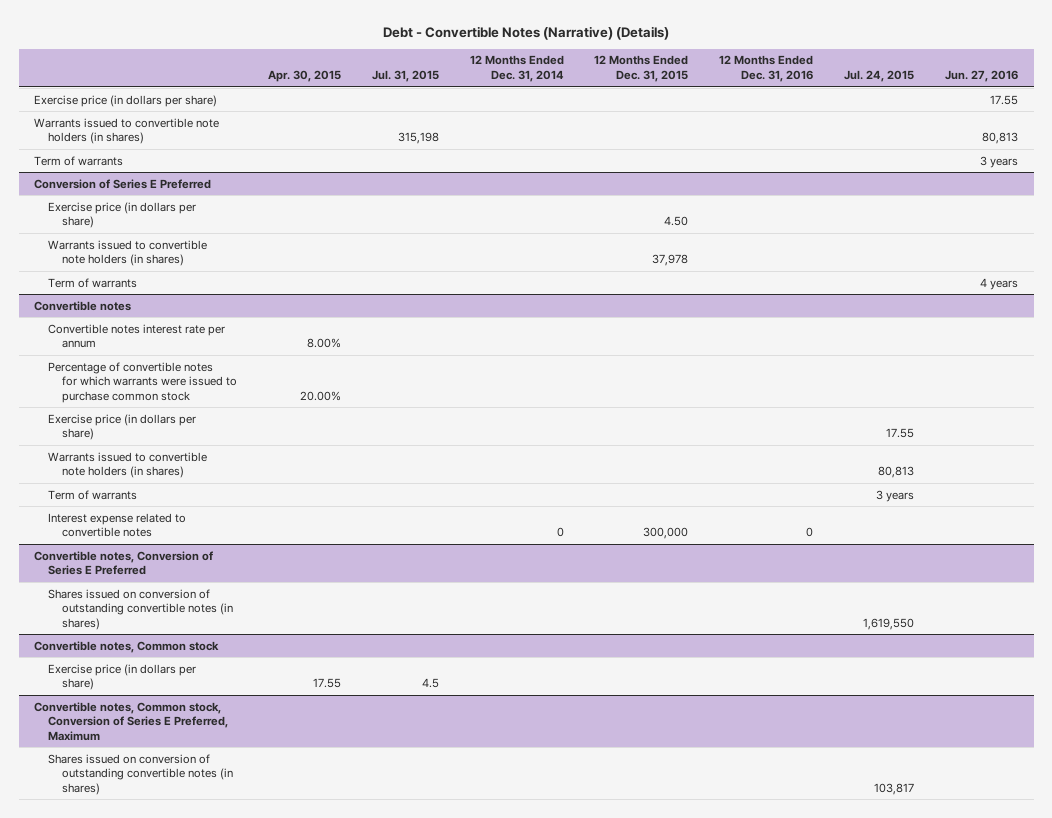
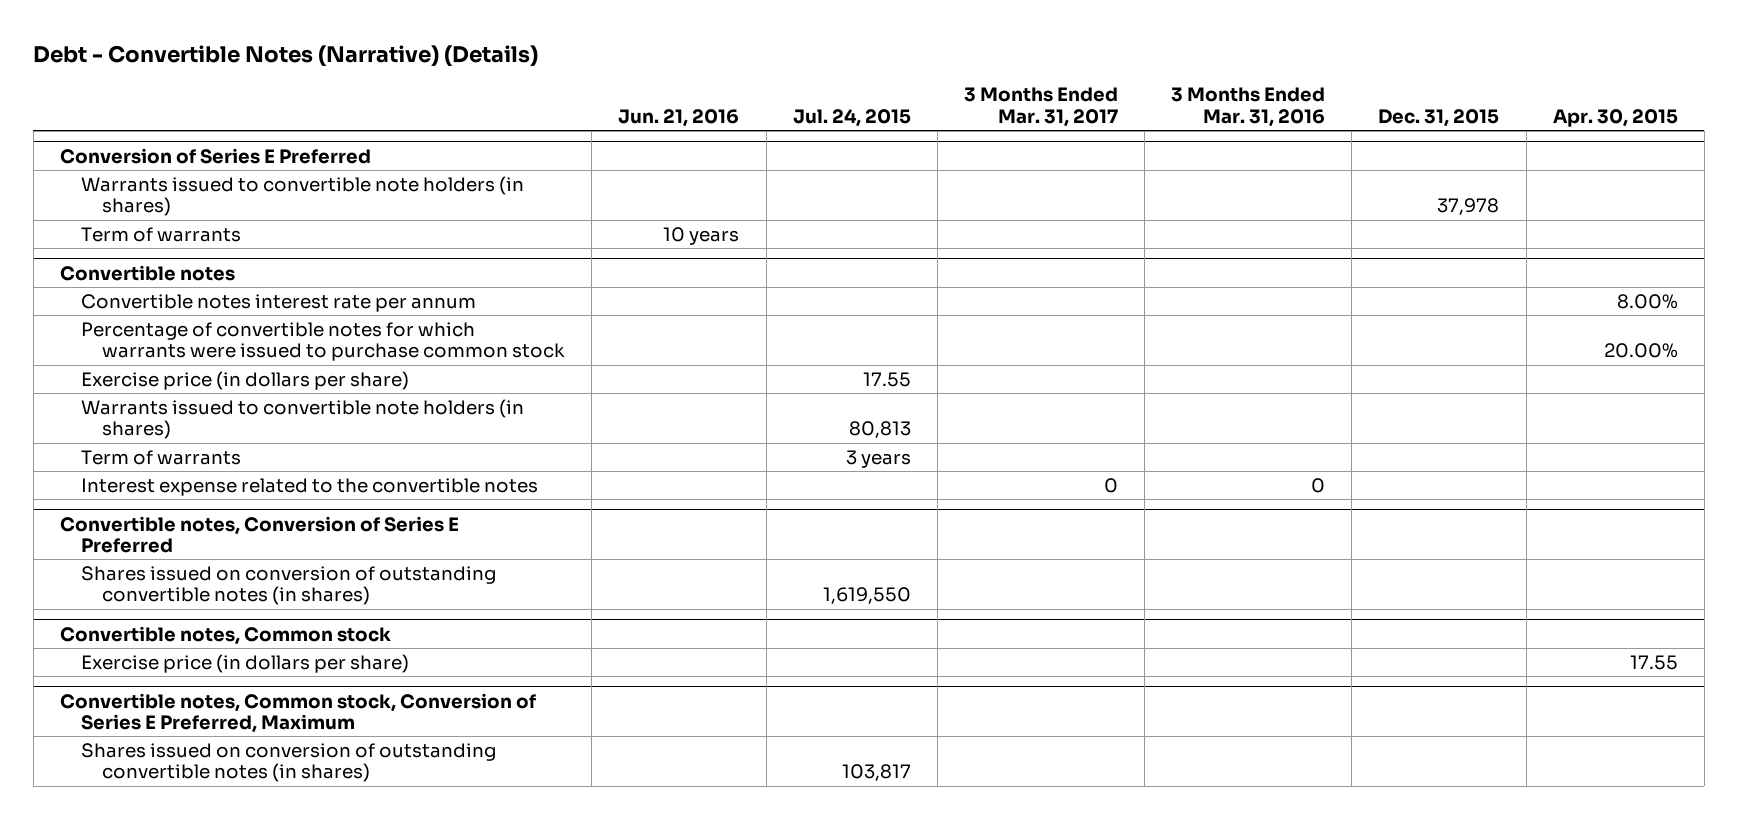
[371,70,439,83] Jul. 31, 2015 -> none
[469,55,564,83] 12 Months Ended Dec. 31, 2014 -> none
[594,55,689,83] 12 Months Ended Dec. 31, 2015 -> none
[719,55,814,83] 12 Months Ended Dec. 31, 2016 -> none
[945,70,1019,83] Jun. 27, 2016 -> none
none -> [618,108,740,127] Jun. 21, 2016
none -> [963,87,1118,127] 3 Months Ended Mar. 31, 2017
none -> [1171,87,1326,127] 3 Months Ended Mar. 31, 2016
none -> [1378,108,1500,127] Dec. 31, 2015
[34,94,218,107] Exercise price (in dollars per share) -> none
[34,117,220,145] Warrants issued to convertible note holders (in shares) -> none
[34,155,124,166] Term of warrants -> none
[48,201,197,229] Exercise price (in dollars per share) -> none
[48,512,187,538] Interest expense related to convertible notes -> [81,477,539,496] Interest expense related to the convertible notes

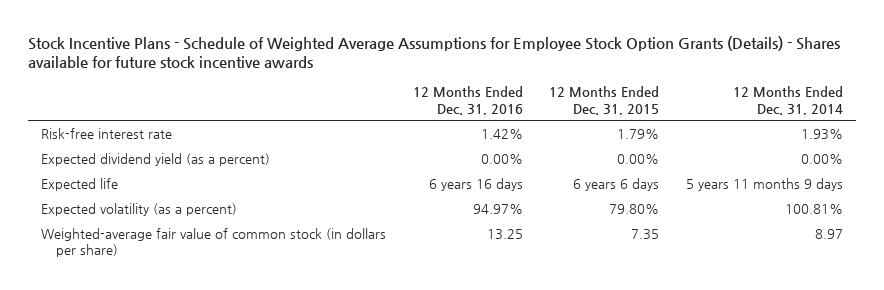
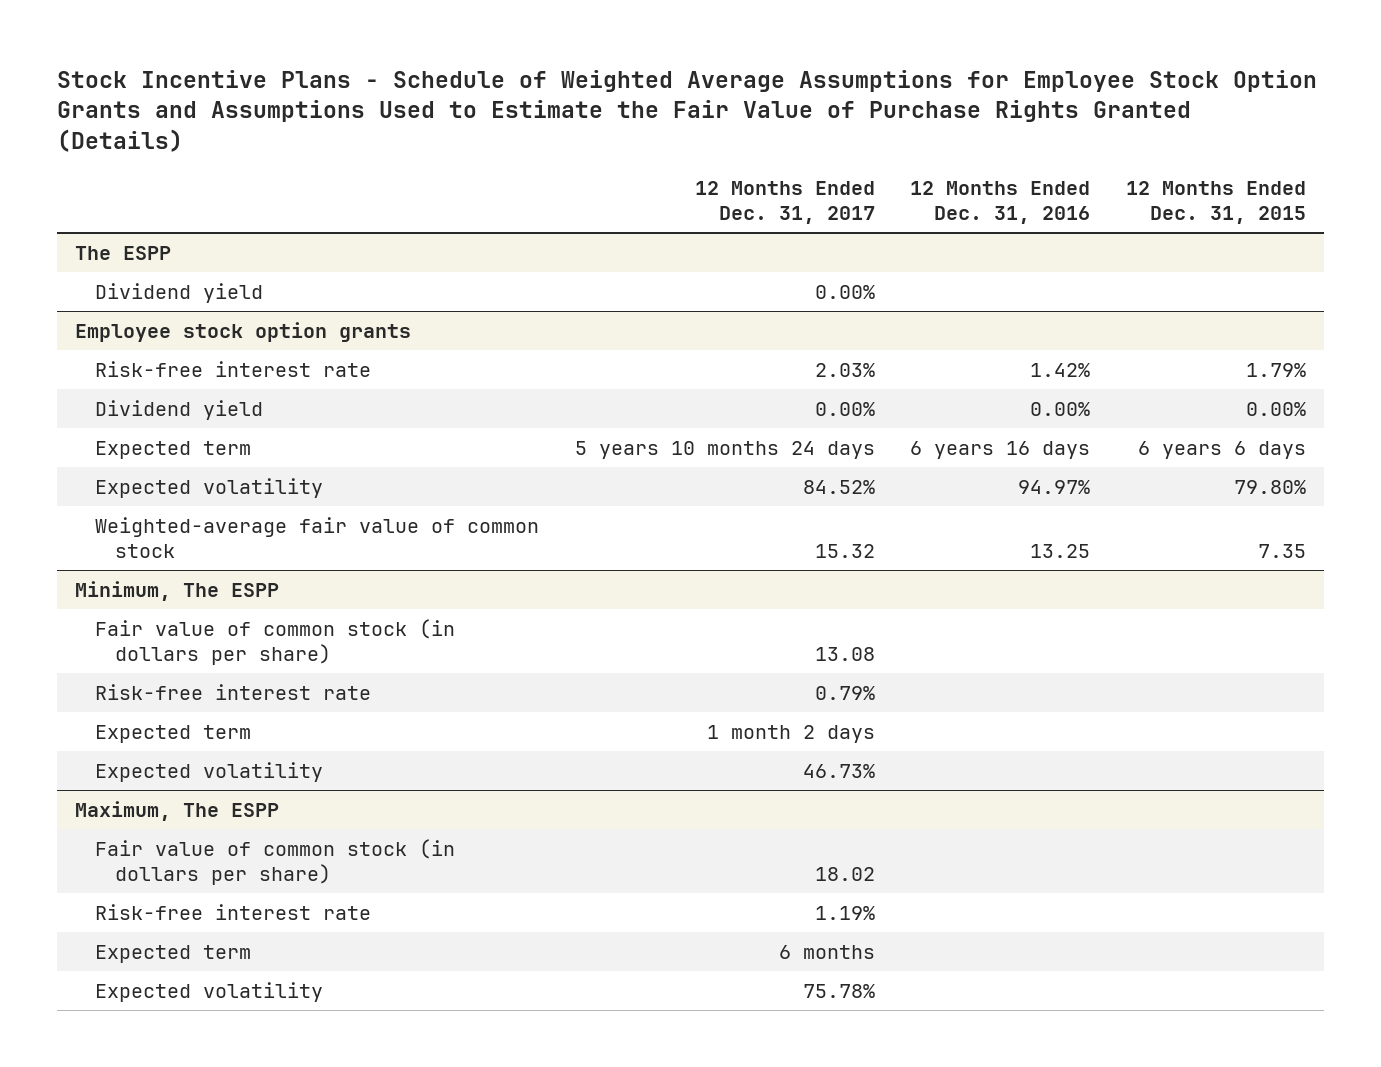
[28,35,841,69] Stock Incentive Plans - Schedule of Weighted Average Assumptions for Employee Stock Option Grants (Details) - Shares available for future stock incentive awards -> [57,69,1318,152] Stock Incentive Plans - Schedule of Weighted Average Assumptions for Employee Stock Option Grants and Assumptions Used to Estimate the Fair Value of Purchase Rights Granted (Details)
[732,86,843,115] 12 Months Ended Dec. 31, 2014 -> none
none -> [694,180,875,225] 12 Months Ended Dec. 31, 2017
none -> [74,245,171,260] The ESPP
none -> [95,282,264,303] Dividend yield
none -> [74,321,411,342] Employee stock option grants
[41,152,271,166] Expected dividend yield (as a percent) -> [95,399,264,420] Dividend yield
[41,177,119,191] Expected life -> [95,440,252,459] Expected term
[41,202,238,216] Expected volatility (as a percent) -> [95,477,324,498] Expected volatility
[41,227,387,257] Weighted-average fair value of common stock (in dollars per share) -> [95,516,540,559] Weighted-average fair value of common stock
none -> [74,580,279,601] Minimum, The ESPP
none -> [95,618,456,666] Fair value of common stock (in dollars per share)
none -> [95,683,372,700] Risk-free interest rate
none -> [95,724,252,743] Expected term
none -> [95,761,324,782] Expected volatility
none -> [74,800,279,821] Maximum, The ESPP
none -> [95,838,456,886] Fair value of common stock (in dollars per share)
none -> [95,903,372,920] Risk-free interest rate
none -> [95,944,252,963] Expected term
none -> [95,981,324,1002] Expected volatility

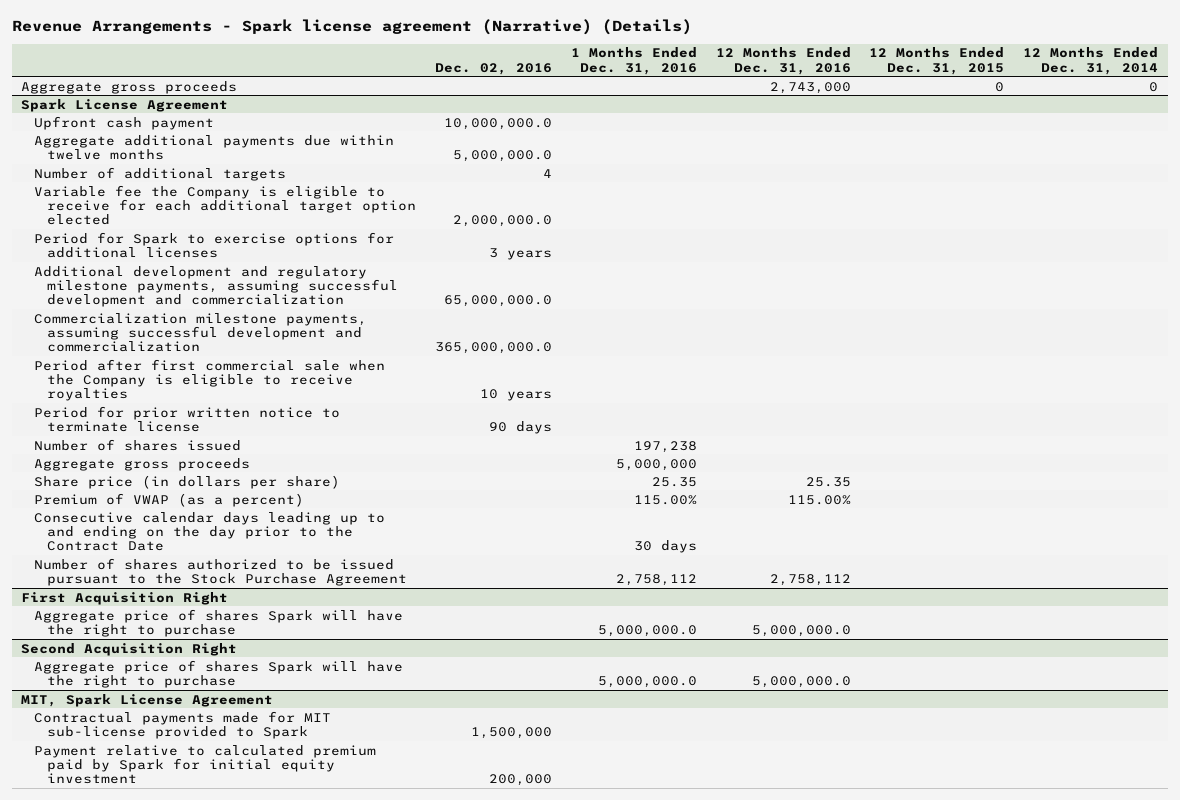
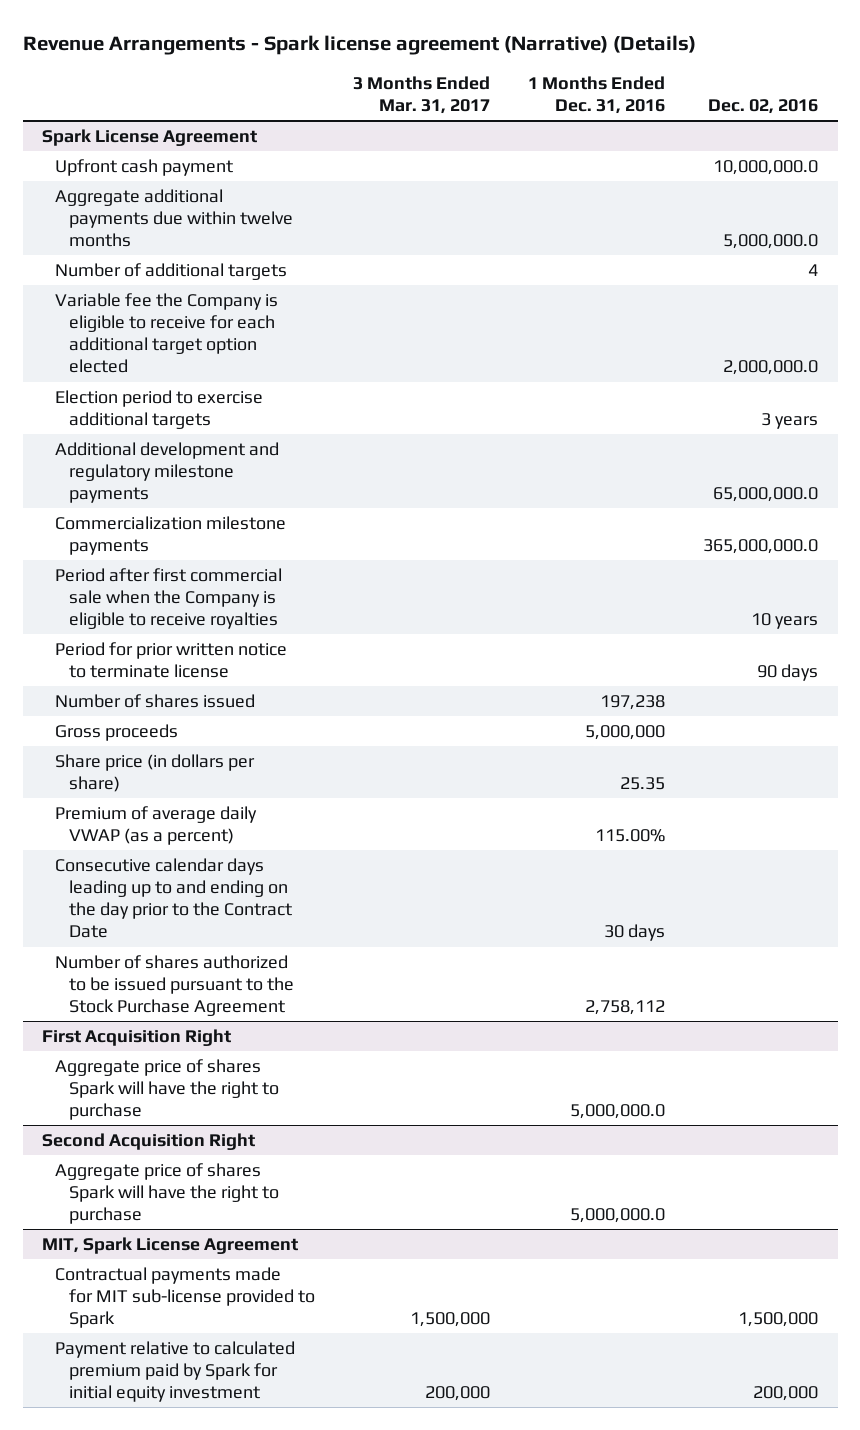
[715,47,851,75] 12 Months Ended Dec. 31, 2016 -> none
[869,47,1005,75] 12 Months Ended Dec. 31, 2015 -> none
[1023,47,1159,75] 12 Months Ended Dec. 31, 2014 -> none
none -> [352,76,490,115] 3 Months Ended Mar. 31, 2017
[21,80,238,94] Aggregate gross proceeds -> none
[34,231,395,258] Period for Spark to exercise options for additional licenses -> [55,389,264,429] Election period to exercise additional targets
[34,265,398,308] Additional development and regulatory milestone payments, assuming successful development and commercialization -> [55,441,280,504] Additional development and regulatory milestone payments
[34,312,368,353] Commercialization milestone payments, assuming successful development and commercialization -> [55,515,287,555] Commercialization milestone payments
[34,457,251,471] Aggregate gross proceeds -> [55,723,179,741] Gross proceeds
[34,492,305,507] Premium of VWAP (as a percent) -> [55,805,258,845] Premium of average daily VWAP (as a percent)

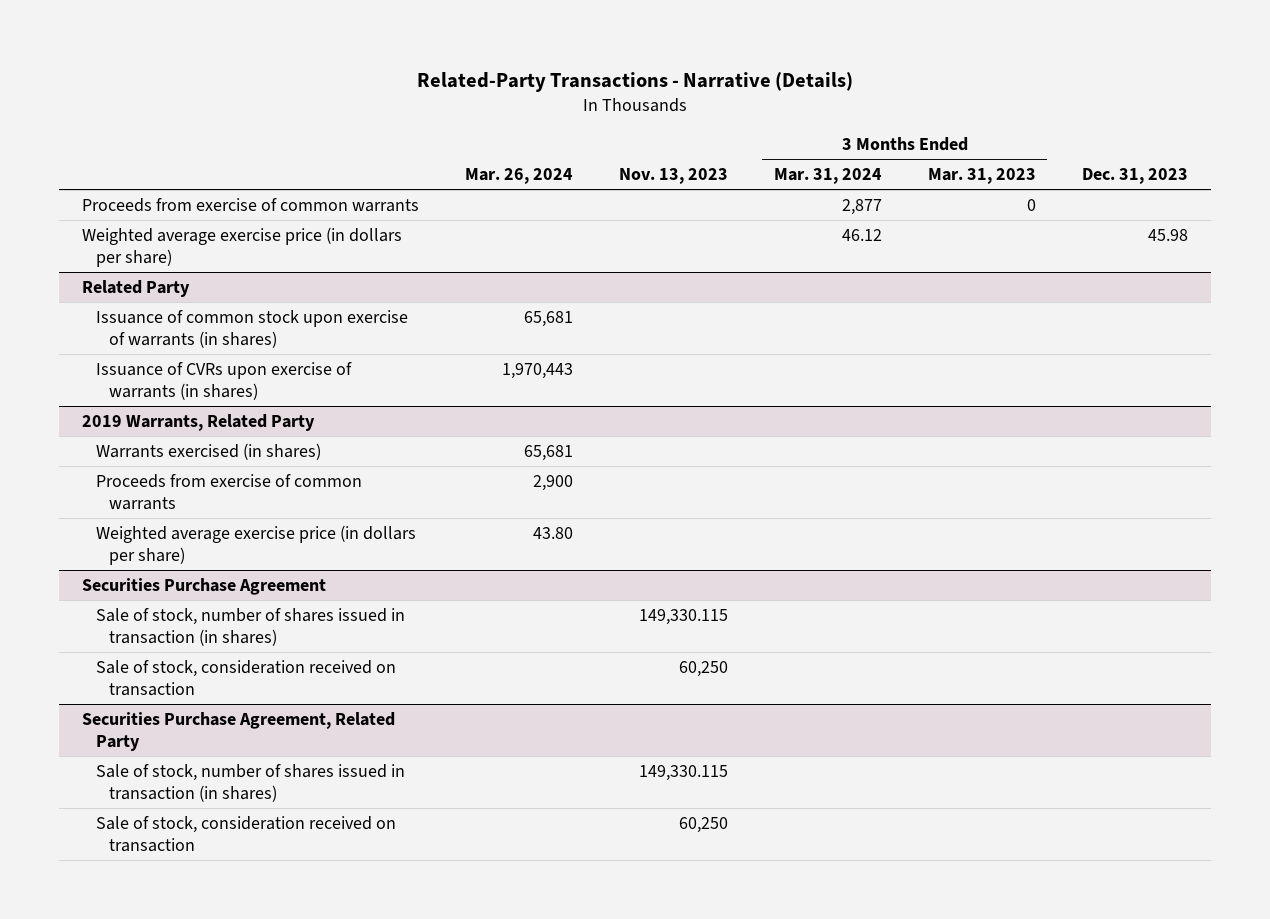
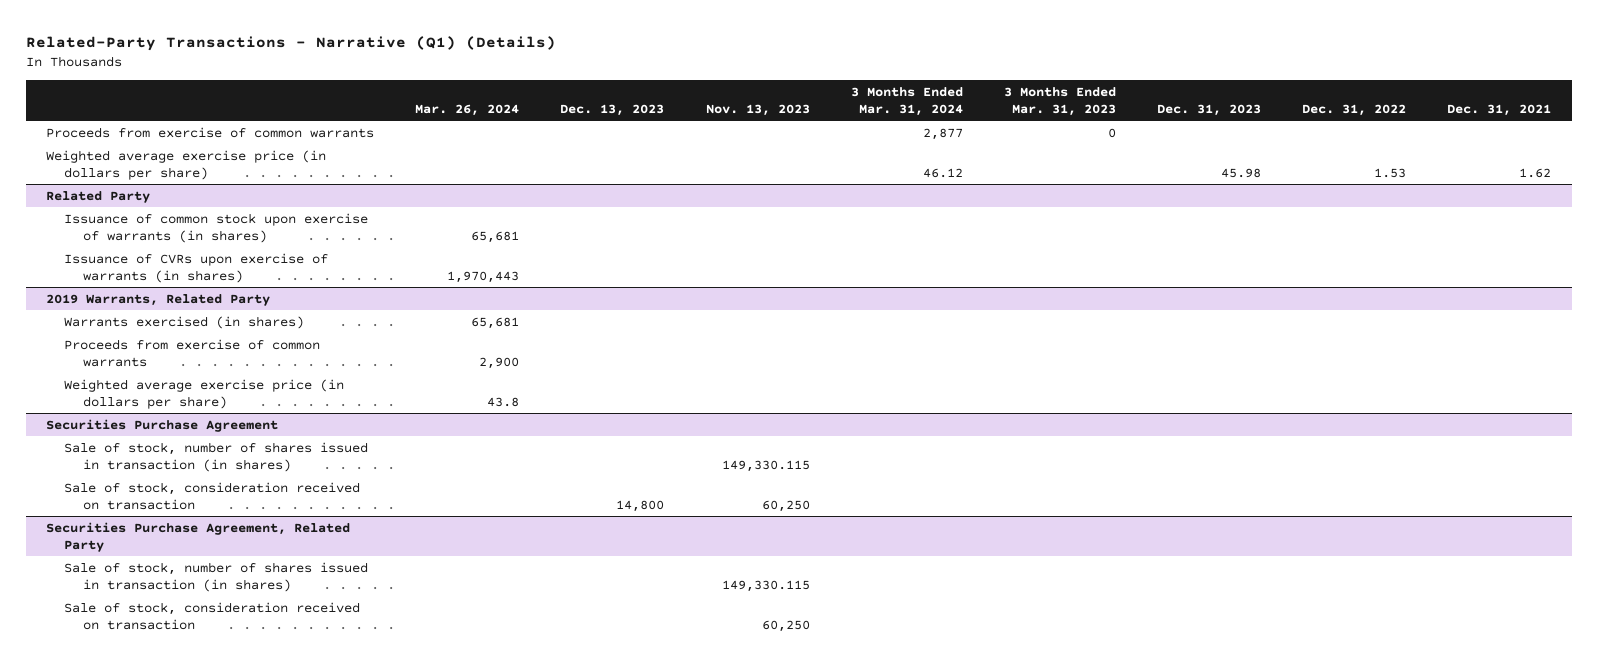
[416,72,853,93] Related-Party Transactions - Narrative (Details) -> [25,36,556,52] Related-Party Transactions - Narrative (Q1) (Details)
none -> [560,104,665,117] Dec. 13, 2023
none -> [1302,104,1407,117] Dec. 31, 2022
none -> [1447,104,1552,117] Dec. 31, 2021
[533,526,574,539] 43.80 -> [487,396,520,407] 43.8

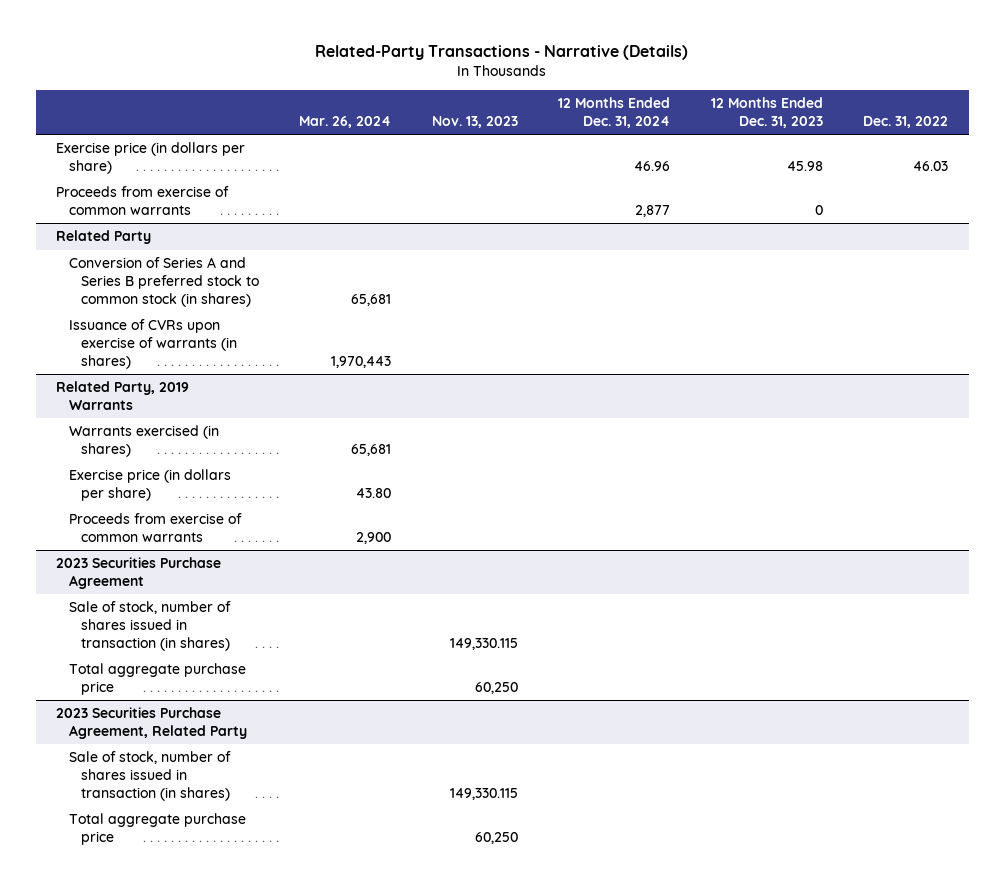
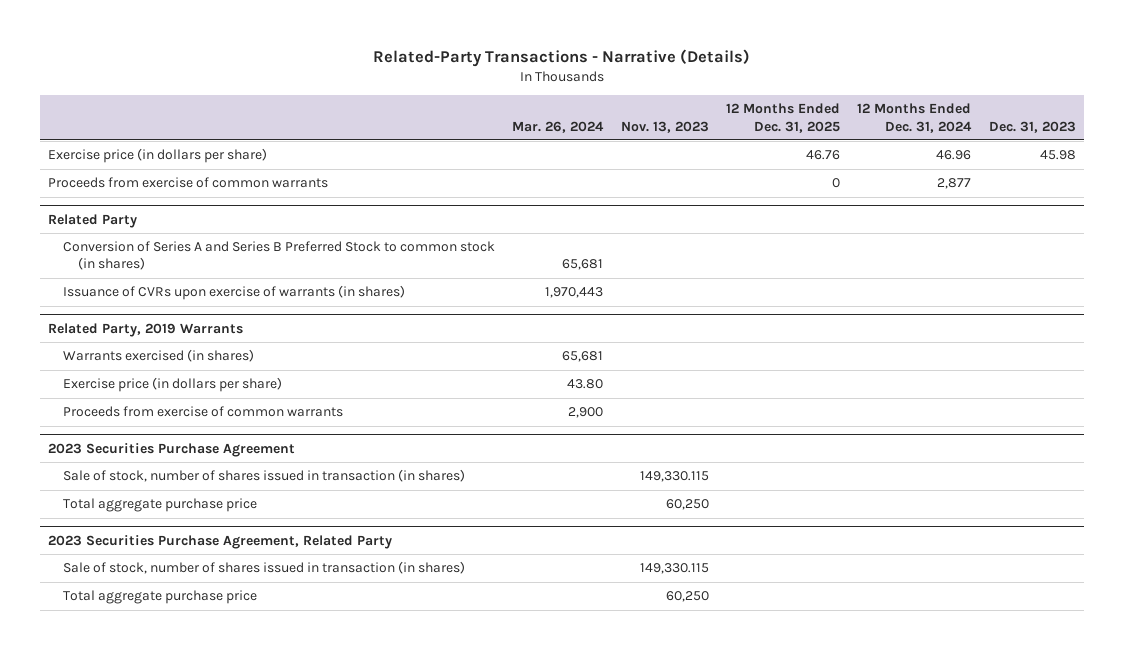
[710,97,823,128] 12 Months Ended Dec. 31, 2023 -> none
[863,115,949,128] Dec. 31, 2022 -> none
none -> [726,103,841,133] 12 Months Ended Dec. 31, 2025
none -> [988,120,1076,133] Dec. 31, 2023
[68,257,259,307] Conversion of Series A and Series B preferred stock to common stock (in shares) -> [62,241,495,271] Conversion of Series A and Series B Preferred Stock to common stock (in shares)

